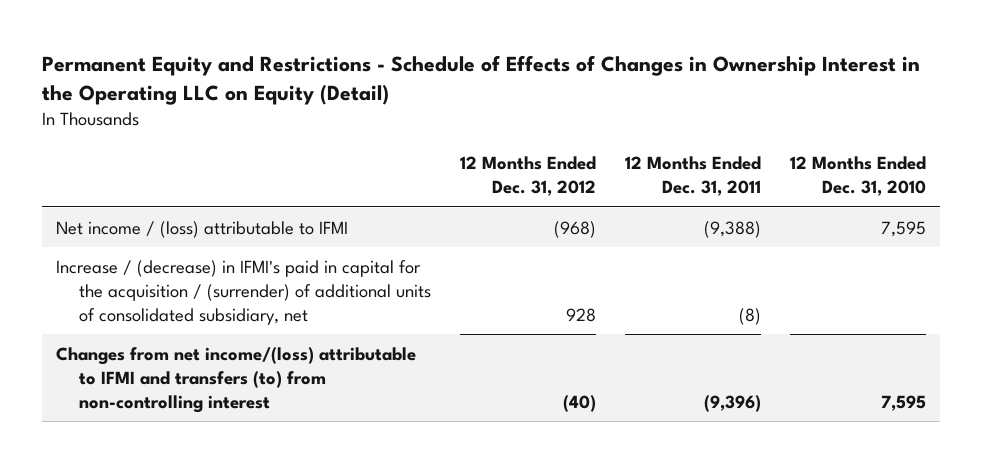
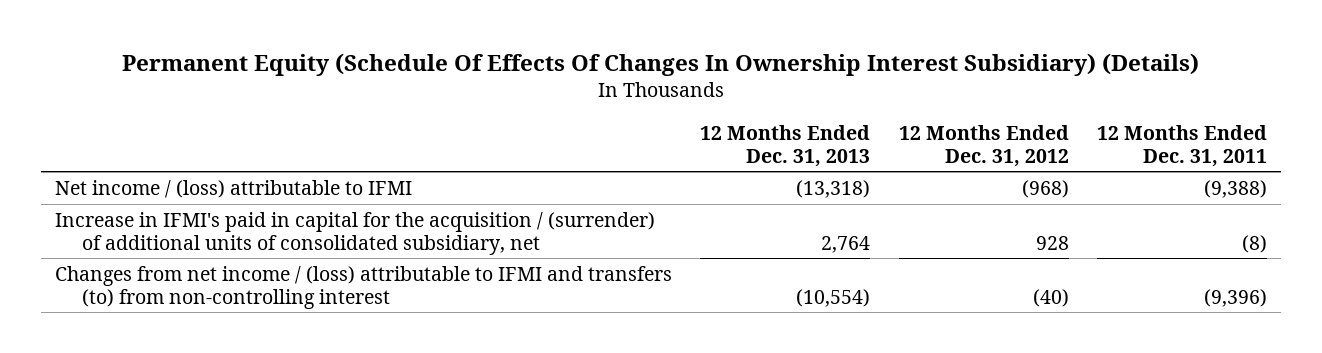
[41,54,920,105] Permanent Equity and Restrictions - Schedule of Effects of Changes in Ownership Interest in the Operating LLC on Equity (Detail) -> [122,53,1200,77] Permanent Equity (Schedule Of Effects Of Changes In Ownership Interest Subsidiary) (Details)
[789,156,926,197] 12 Months Ended Dec. 31, 2010 -> none
none -> [700,124,871,167] 12 Months Ended Dec. 31, 2013
[55,259,432,326] Increase / (decrease) in IFMI's paid in capital for the acquisition / (surrender) of additional units of consolidated subsidiary, net -> [54,211,655,255] Increase in IFMI's paid in capital for the acquisition / (surrender) of additional units of consolidated subsidiary, net
[55,346,416,414] Changes from net income/(loss) attributable to IFMI and transfers (to) from non-controlling interest -> [54,265,672,309] Changes from net income / (loss) attributable to IFMI and transfers (to) from non-controlling interest

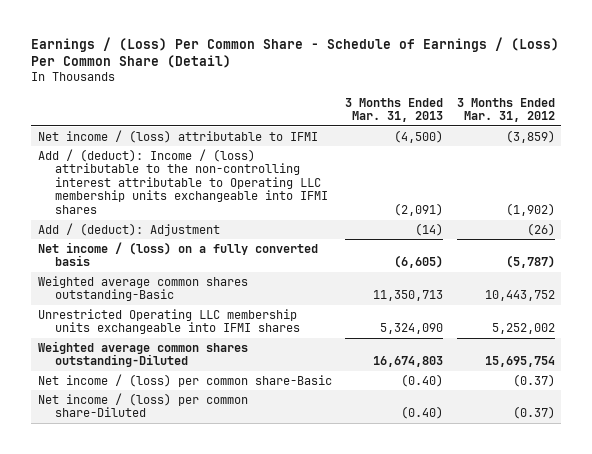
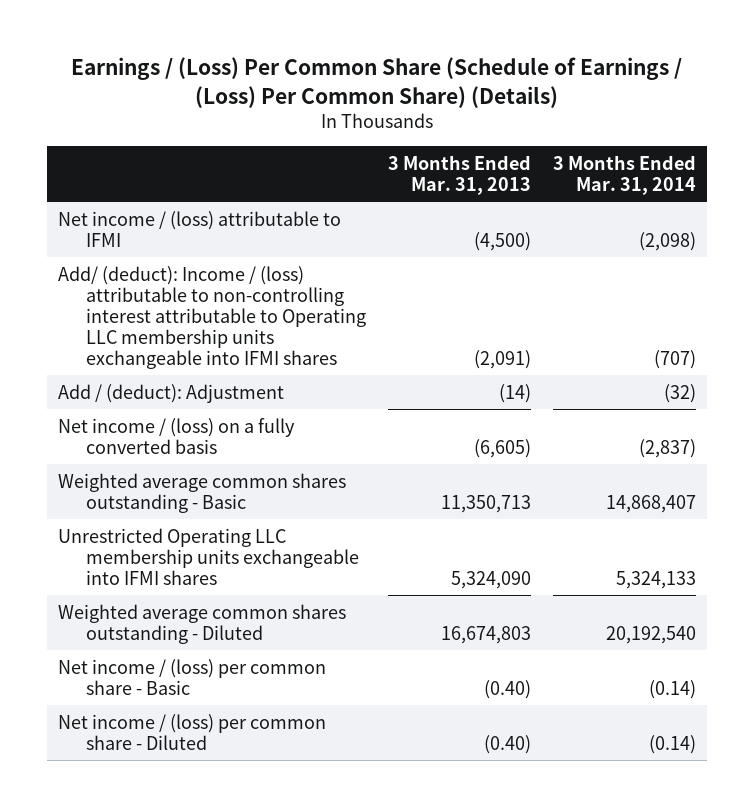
[31,36,560,69] Earnings / (Loss) Per Common Share - Schedule of Earnings / (Loss) Per Common Share (Detail) -> [71,57,683,108] Earnings / (Loss) Per Common Share (Schedule of Earnings / (Loss) Per Common Share) (Details)
[456,97,555,123] 3 Months Ended Mar. 31, 2012 -> none
none -> [553,155,697,196] 3 Months Ended Mar. 31, 2014
[37,148,329,215] Add / (deduct): Income / (loss) attributable to the non-controlling interest attributable to Operating LLC membership units exchangeable into IFMI shares -> [58,265,366,370] Add/ (deduct): Income / (loss) attributable to non-controlling interest attributable to Operating LLC membership units exchangeable into IFMI shares
[37,275,248,302] Weighted average common shares outstanding-Basic -> [58,472,347,513] Weighted average common shares outstanding - Basic
[37,340,248,368] Weighted average common shares outstanding-Diluted -> [58,603,347,644] Weighted average common shares outstanding - Diluted
[37,373,332,387] Net income / (loss) per common share-Basic -> [58,658,327,695] Net income / (loss) per common share - Basic
[37,392,248,418] Net income / (loss) per common share-Diluted -> [58,713,327,750] Net income / (loss) per common share - Diluted

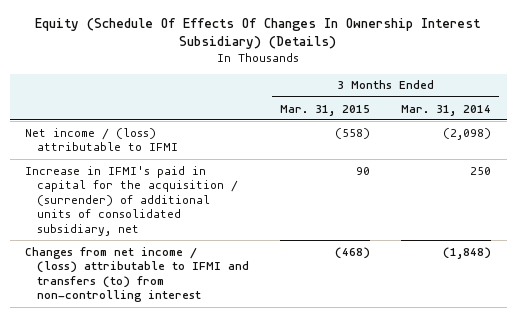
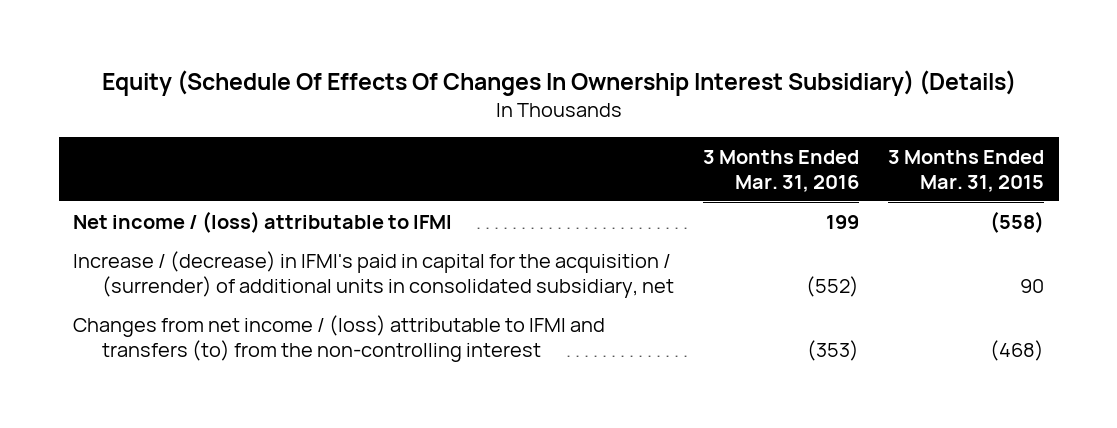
[401,104,492,116] Mar. 31, 2014 -> none
none -> [702,149,859,192] 3 Months Ended Mar. 31, 2016
[25,165,238,236] Increase in IFMI's paid in capital for the acquisition / (surrender) of additional units of consolidated subsidiary, net -> [73,250,674,298] Increase / (decrease) in IFMI's paid in capital for the acquisition / (surrender) of additional units in consolidated subsidiary, net
[25,246,249,303] Changes from net income / (loss) attributable to IFMI and transfers (to) from non-controlling interest -> [73,314,606,362] Changes from net income / (loss) attributable to IFMI and transfers (to) from the non-controlling interest

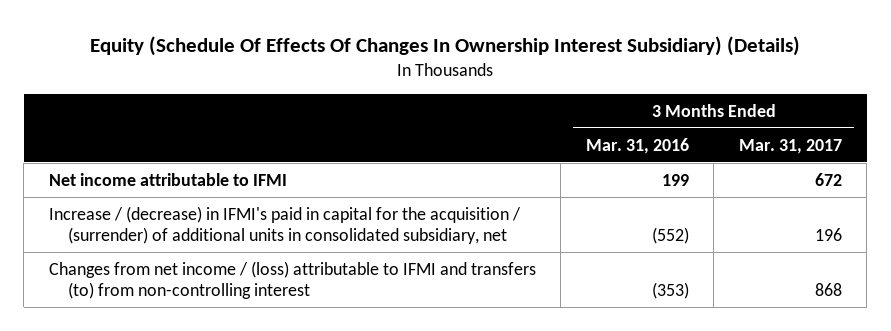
[887,149,1044,192] 3 Months Ended Mar. 31, 2015 -> none
none -> [738,138,842,154] Mar. 31, 2017
[73,210,453,233] Net income / (loss) attributable to IFMI -> [48,172,287,186] Net income attributable to IFMI
[73,314,606,362] Changes from net income / (loss) attributable to IFMI and transfers (to) from the non-controlling interest -> [48,260,536,300] Changes from net income / (loss) attributable to IFMI and transfers (to) from non-controlling interest

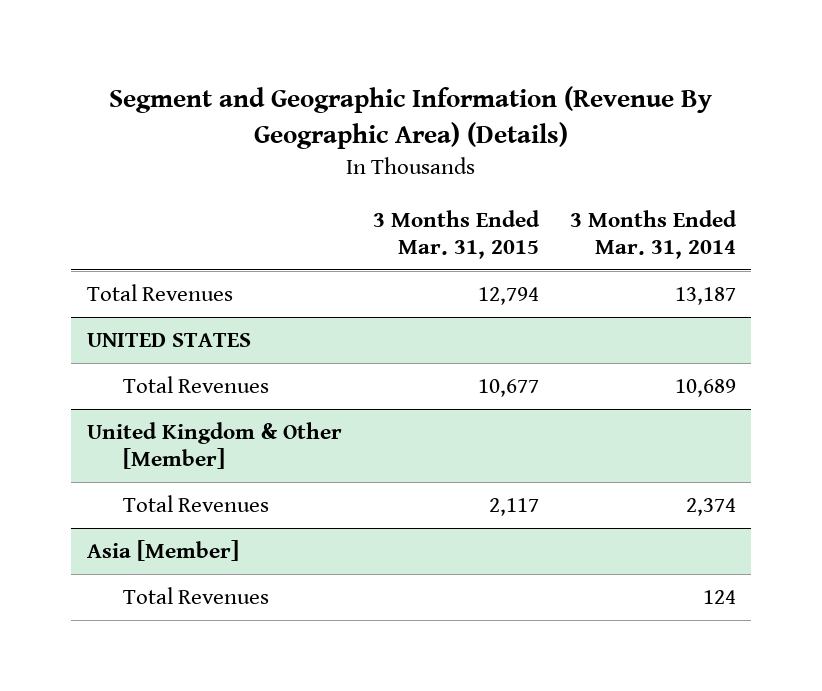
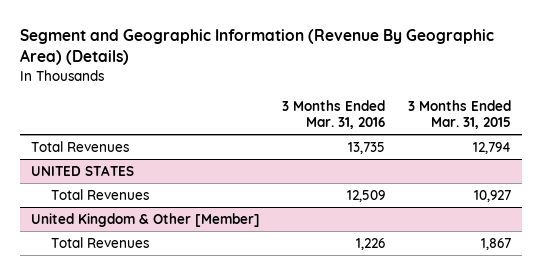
[569,209,737,260] 3 Months Ended Mar. 31, 2014 -> none
none -> [282,100,386,130] 3 Months Ended Mar. 31, 2016
[477,378,539,397] 10,677 -> [473,189,511,202] 10,927
[86,539,239,561] Asia [Member] -> none
[122,586,269,604] Total Revenues -> none
[488,497,539,516] 2,117 -> [480,237,511,250] 1,867

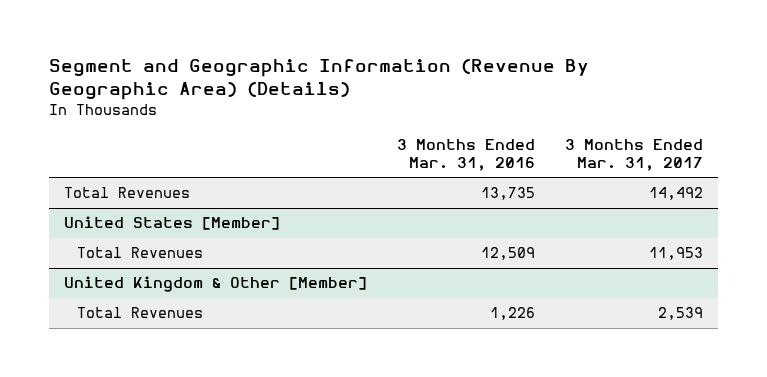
[407,100,511,130] 3 Months Ended Mar. 31, 2015 -> none
none -> [565,138,704,172] 3 Months Ended Mar. 31, 2017
[31,164,135,176] UNITED STATES -> [64,216,281,231] United States [Member]

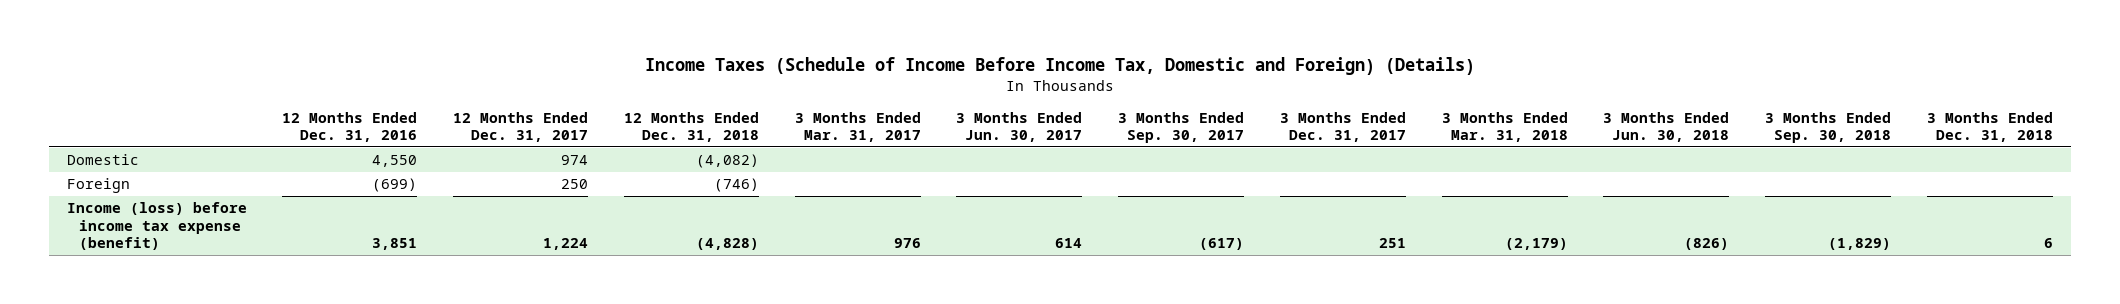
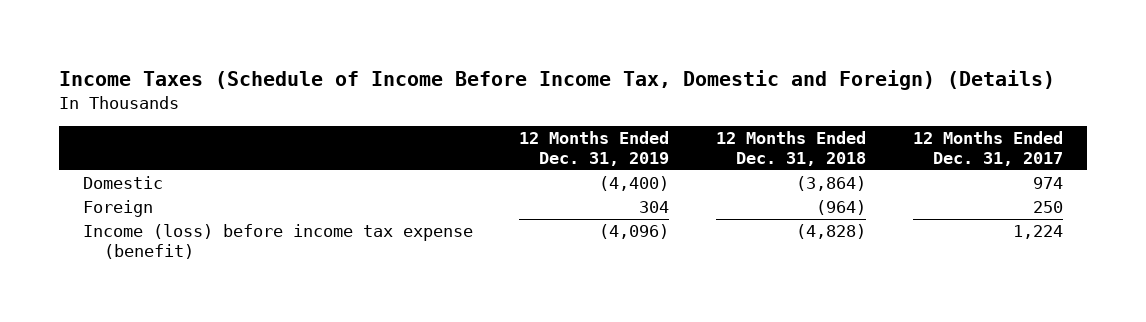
[282,111,418,143] 12 Months Ended Dec. 31, 2016 -> none
[794,111,921,143] 3 Months Ended Mar. 31, 2017 -> none
[956,111,1083,143] 3 Months Ended Jun. 30, 2017 -> none
[1118,111,1245,144] 3 Months Ended Sep. 30, 2017 -> none
[1279,111,1406,143] 3 Months Ended Dec. 31, 2017 -> none
[1441,111,1568,143] 3 Months Ended Mar. 31, 2018 -> none
[1603,111,1730,143] 3 Months Ended Jun. 30, 2018 -> none
[1765,111,1892,144] 3 Months Ended Sep. 30, 2018 -> none
[1926,111,2053,143] 3 Months Ended Dec. 31, 2018 -> none
none -> [519,130,670,166] 12 Months Ended Dec. 31, 2019
[695,154,759,169] (4,082) -> [796,176,867,192] (3,864)
[713,178,759,193] (746) -> [816,200,867,216] (964)

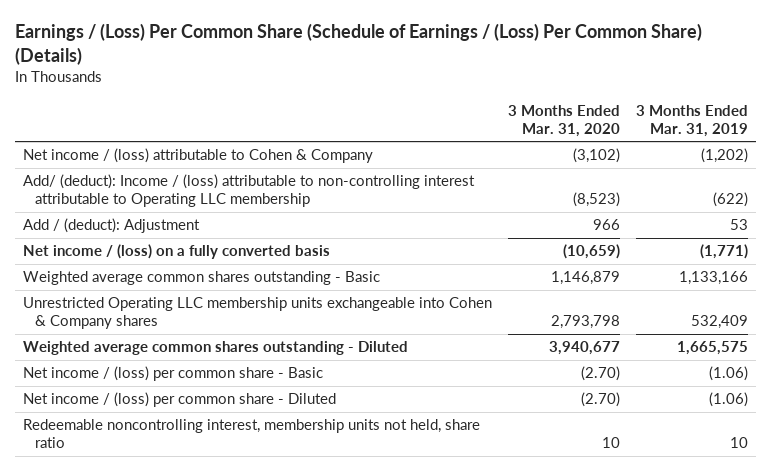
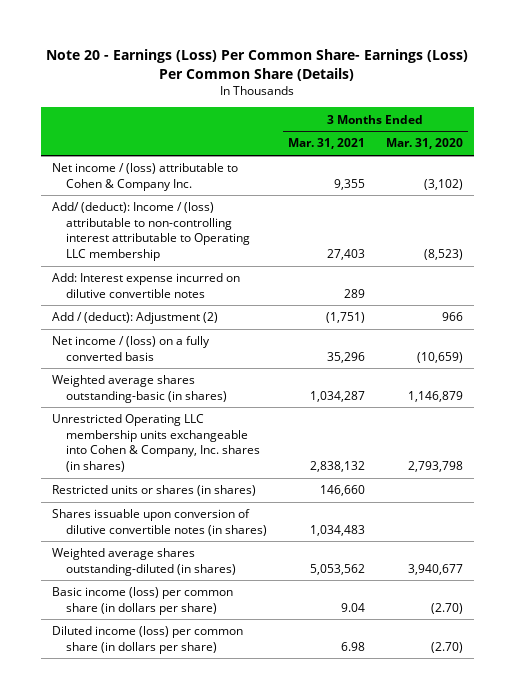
[14,23,702,65] Earnings / (Loss) Per Common Share (Schedule of Earnings / (Loss) Per Common Share) (Details) -> [46,48,469,81] Note 20 - Earnings (Loss) Per Common Share- Earnings (Loss) Per Common Share (Details)
[636,104,749,137] 3 Months Ended Mar. 31, 2019 -> none
none -> [287,138,365,150] Mar. 31, 2021
[22,148,373,164] Net income / (loss) attributable to Cohen & Company -> [51,163,238,191] Net income / (loss) attributable to Cohen & Company Inc.
none -> [51,273,240,298] Add: Interest expense incurred on dilutive convertible notes
[22,218,200,234] Add / (deduct): Adjustment -> [51,312,218,325] Add / (deduct): Adjustment (2)
[22,419,480,449] Redeemable noncontrolling interest, membership units not held, share ratio -> none
[22,271,380,286] Weighted average common shares outstanding - Basic -> [51,375,227,403] Weighted average shares outstanding-basic (in shares)
[22,297,492,330] Unrestricted Operating LLC membership units exchangeable into Cohen & Company shares -> [51,414,260,473] Unrestricted Operating LLC membership units exchangeable into Cohen & Company, Inc. shares (in shares)
none -> [51,485,256,497] Restricted units or shares (in shares)
none -> [51,509,267,536] Shares issuable upon conversion of dilutive convertible notes (in shares)
[22,341,408,356] Weighted average common shares outstanding - Diluted -> [51,548,236,576] Weighted average shares outstanding-diluted (in shares)
[22,366,323,382] Net income / (loss) per common share - Basic -> [51,587,233,615] Basic income (loss) per common share (in dollars per share)
[22,392,336,408] Net income / (loss) per common share - Diluted -> [51,626,243,654] Diluted income (loss) per common share (in dollars per share)

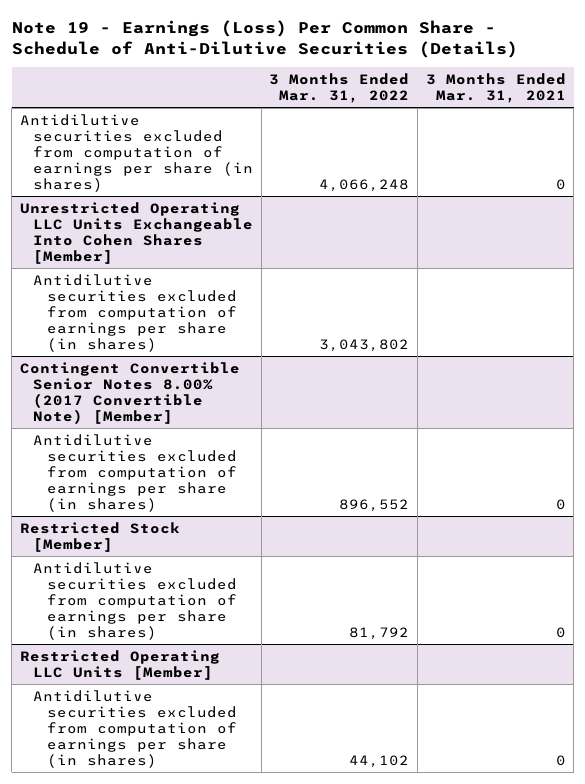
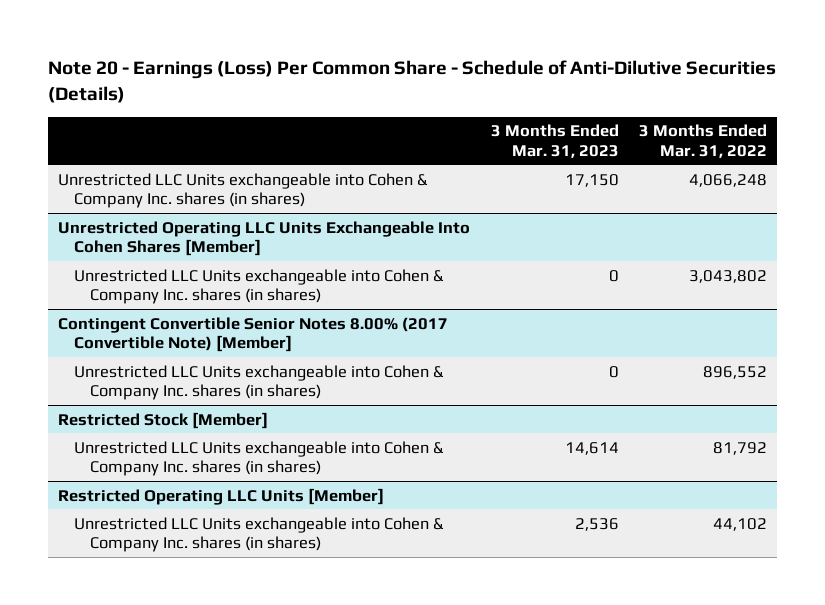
[11,19,518,58] Note 19 - Earnings (Loss) Per Common Share - Schedule of Anti-Dilutive Securities (Details) -> [48,59,777,103] Note 20 - Earnings (Loss) Per Common Share - Schedule of Anti-Dilutive Securities (Details)
[425,73,566,104] 3 Months Ended Mar. 31, 2021 -> none
none -> [490,124,619,158] 3 Months Ended Mar. 31, 2023
[19,113,254,192] Antidilutive securities excluded from computation of earnings per share (in shares) -> [58,172,429,209] Unrestricted LLC Units exchangeable into Cohen & Company Inc. shares (in shares)
[33,273,237,352] Antidilutive securities excluded from computation of earnings per share (in shares) -> [74,268,445,305] Unrestricted LLC Units exchangeable into Cohen & Company Inc. shares (in shares)
[33,433,237,512] Antidilutive securities excluded from computation of earnings per share (in shares) -> [74,364,445,401] Unrestricted LLC Units exchangeable into Cohen & Company Inc. shares (in shares)
[33,561,237,640] Antidilutive securities excluded from computation of earnings per share (in shares) -> [74,440,445,477] Unrestricted LLC Units exchangeable into Cohen & Company Inc. shares (in shares)
[33,689,237,768] Antidilutive securities excluded from computation of earnings per share (in shares) -> [74,516,445,553] Unrestricted LLC Units exchangeable into Cohen & Company Inc. shares (in shares)

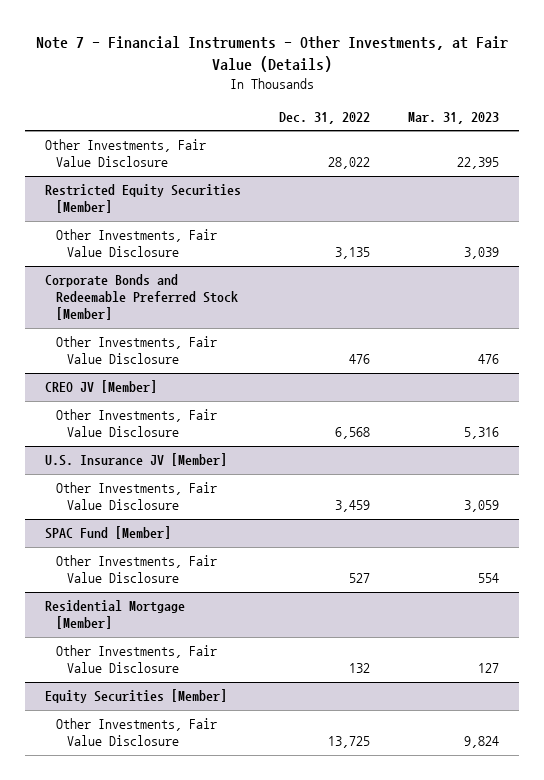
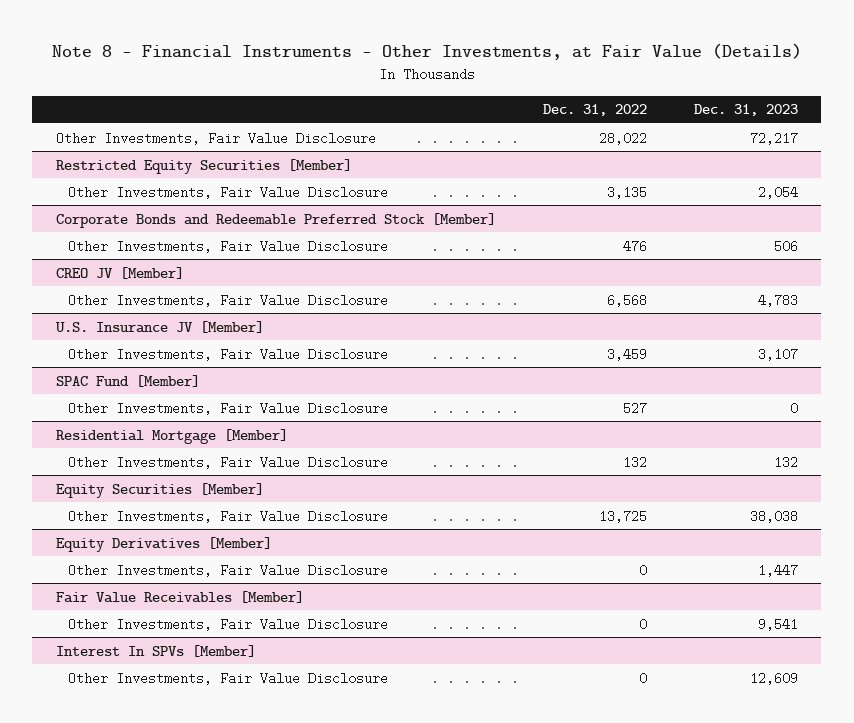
[36,36,509,73] Note 7 - Financial Instruments - Other Investments, at Fair Value (Details) -> [51,43,802,61] Note 8 - Financial Instruments - Other Investments, at Fair Value (Details)
[408,111,500,124] Mar. 31, 2023 -> none
none -> [693,104,798,117] Dec. 31, 2023
none -> [55,536,272,552] Equity Derivatives [Member]
none -> [67,563,388,577] Other Investments, Fair Value Disclosure
none -> [55,590,304,603] Fair Value Receivables [Member]
none -> [67,617,388,631] Other Investments, Fair Value Disclosure
none -> [55,644,256,657] Interest In SPVs [Member]
none -> [67,671,388,685] Other Investments, Fair Value Disclosure

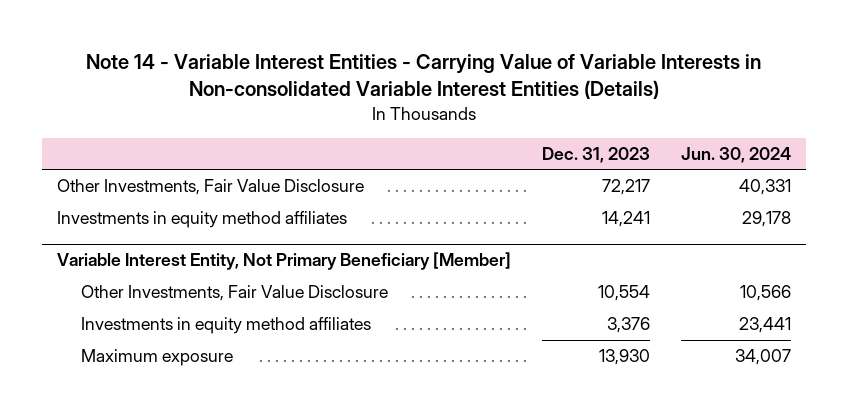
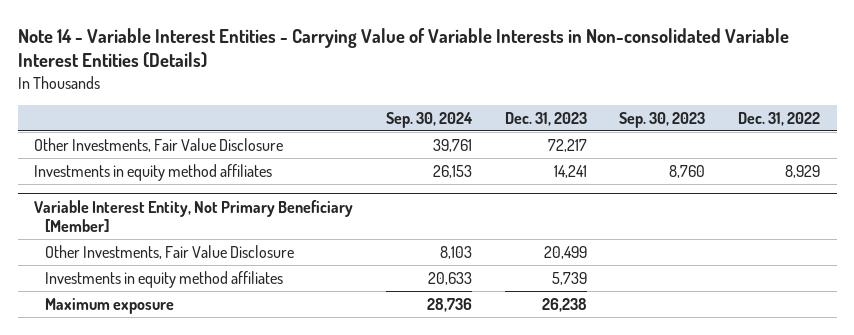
[680,146,791,163] Jun. 30, 2024 -> none
none -> [385,111,473,128] Sep. 30, 2024
none -> [619,111,706,128] Sep. 30, 2023
none -> [738,111,821,126] Dec. 31, 2022
[598,285,651,302] 10,554 -> [543,245,587,259] 20,499
[607,317,651,334] 3,376 -> [551,271,587,285] 5,739
[599,349,651,366] 13,930 -> [541,297,587,312] 26,238

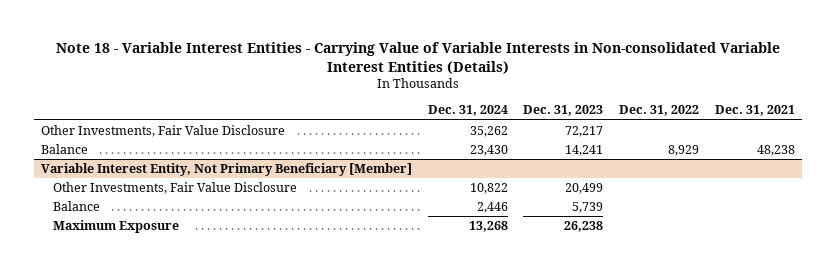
[17,27,789,69] Note 14 - Variable Interest Entities - Carrying Value of Variable Interests in Non-consolidated Variable Interest Entities (Details) -> [55,41,780,74] Note 18 - Variable Interest Entities - Carrying Value of Variable Interests in Non-consolidated Variable Interest Entities (Details)
[385,111,473,128] Sep. 30, 2024 -> none
[619,111,706,128] Sep. 30, 2023 -> none
none -> [427,105,508,117] Dec. 31, 2024
none -> [714,105,795,117] Dec. 31, 2021
[34,163,273,181] Investments in equity method affiliates -> [41,143,89,154] Balance
[45,270,284,288] Investments in equity method affiliates -> [53,200,101,211] Balance
[45,297,175,314] Maximum exposure -> [53,219,180,233] Maximum Exposure

